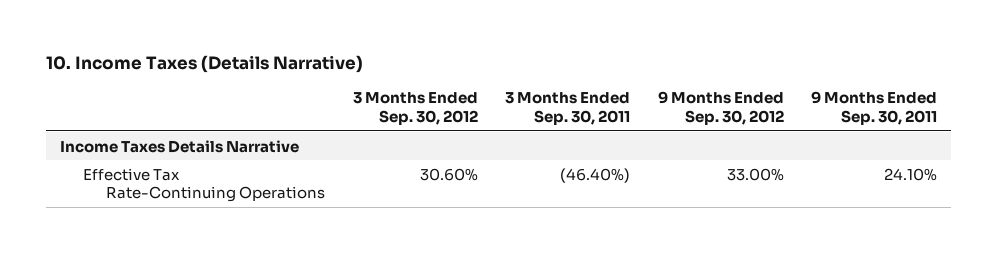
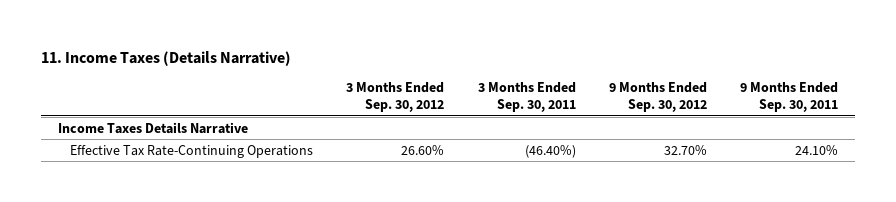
[45,54,363,73] 10. Income Taxes (Details Narrative) -> [41,50,292,66] 11. Income Taxes (Details Narrative)
[419,167,478,181] 30.60% -> [401,144,445,155] 26.60%
[726,167,784,181] 33.00% -> [664,144,708,155] 32.70%

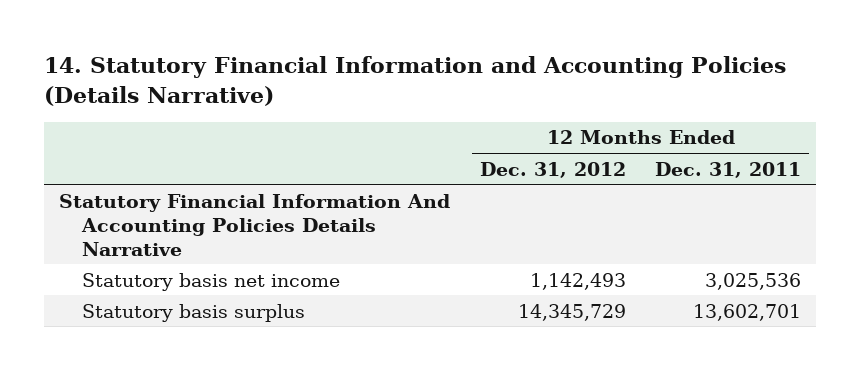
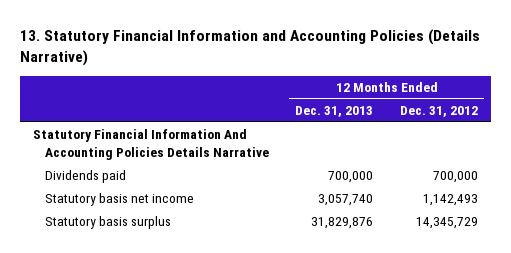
[43,56,786,106] 14. Statutory Financial Information and Accounting Policies (Details Narrative) -> [19,28,480,66] 13. Statutory Financial Information and Accounting Policies (Details Narrative)
[655,161,802,178] Dec. 31, 2011 -> none
none -> [295,106,374,118] Dec. 31, 2013
none -> [45,170,127,184] Dividends paid

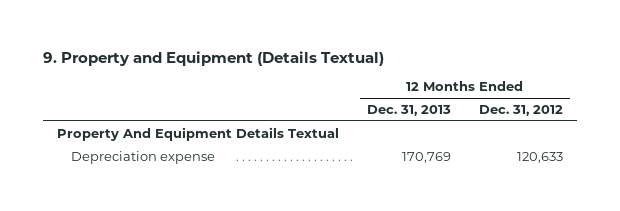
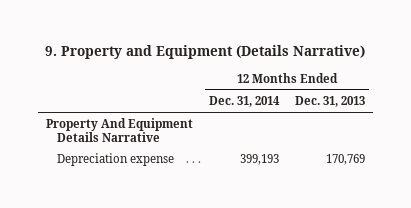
[42,50,384,66] 9. Property and Equipment (Details Textual) -> [45,45,366,60] 9. Property and Equipment (Details Narrative)
[479,105,564,117] Dec. 31, 2012 -> none
none -> [208,96,280,108] Dec. 31, 2014
[56,126,339,141] Property And Equipment Details Textual -> [46,118,194,142] Property And Equipment Details Narrative

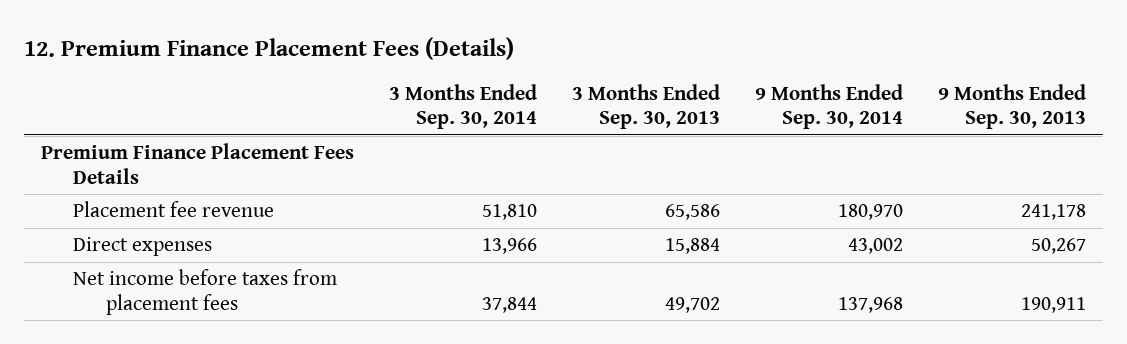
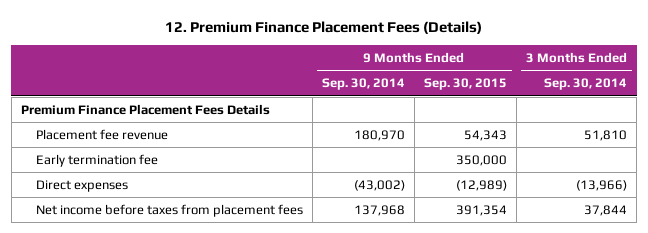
[572,84,721,130] 3 Months Ended Sep. 30, 2013 -> none
[937,84,1086,130] 9 Months Ended Sep. 30, 2013 -> none
none -> [423,78,507,91] Sep. 30, 2015
none -> [35,153,158,167] Early termination fee
[482,238,538,255] 13,966 -> [576,179,628,191] (13,966)
[847,238,903,255] 43,002 -> [353,179,405,191] (43,002)

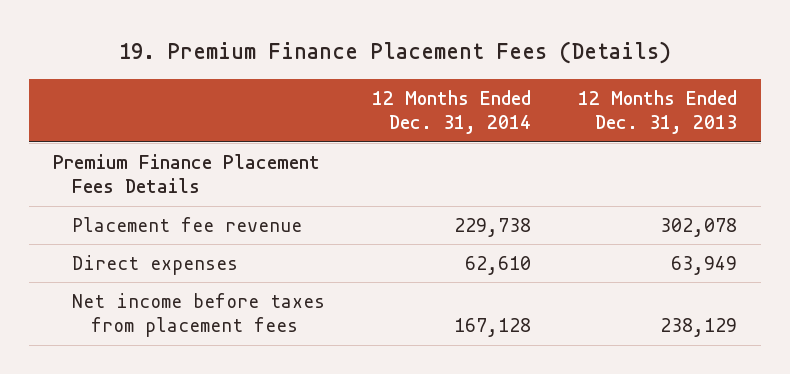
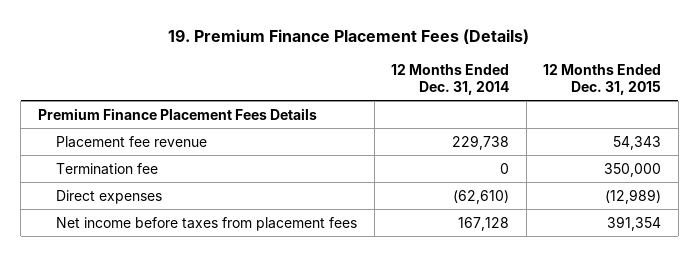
[578,89,738,135] 12 Months Ended Dec. 31, 2013 -> none
none -> [543,64,662,95] 12 Months Ended Dec. 31, 2015
none -> [56,162,159,175] Termination fee
[465,255,532,275] 62,610 -> [453,189,510,204] (62,610)

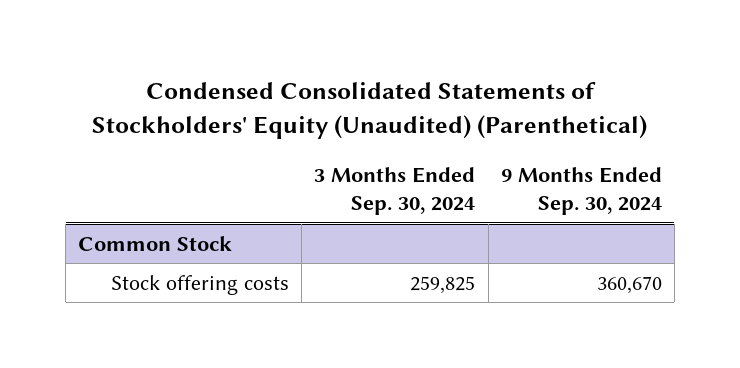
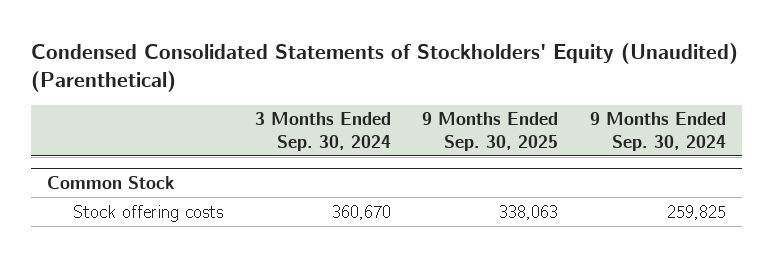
none -> [422,112,559,151] 9 Months Ended Sep. 30, 2025
[410,275,476,294] 259,825 -> [331,204,391,220] 360,670
[596,275,662,294] 360,670 -> [666,204,726,220] 259,825

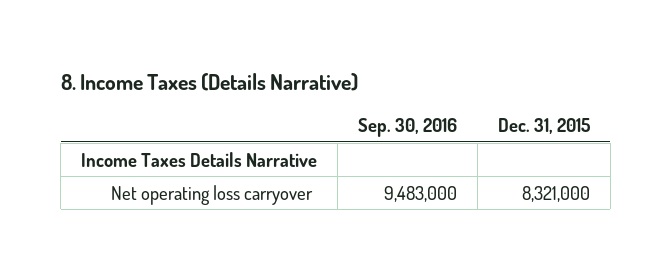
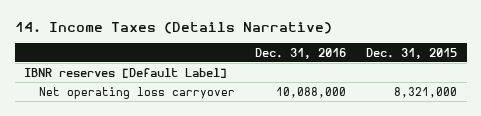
[60,72,358,91] 8. Income Taxes (Details Narrative) -> [14,21,332,34] 14. Income Taxes (Details Narrative)
[357,117,457,137] Sep. 30, 2016 -> none
none -> [254,47,346,59] Dec. 31, 2016
[81,151,318,167] Income Taxes Details Narrative -> [24,67,228,78] IBNR reserves [Default Label]

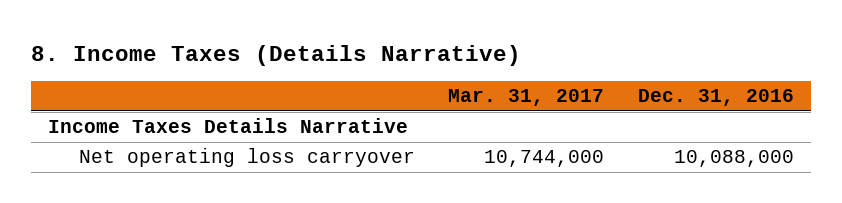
[14,21,332,34] 14. Income Taxes (Details Narrative) -> [30,45,521,67] 8. Income Taxes (Details Narrative)
[365,47,457,59] Dec. 31, 2015 -> none
none -> [448,89,605,107] Mar. 31, 2017
[24,67,228,78] IBNR reserves [Default Label] -> [47,118,408,134] Income Taxes Details Narrative

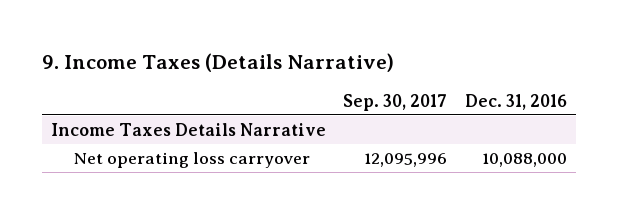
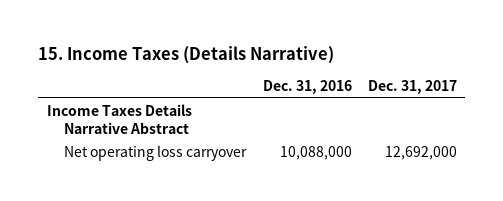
[41,53,394,73] 9. Income Taxes (Details Narrative) -> [38,46,335,65] 15. Income Taxes (Details Narrative)
[343,93,448,111] Sep. 30, 2017 -> none
none -> [367,80,457,95] Dec. 31, 2017
[50,122,326,136] Income Taxes Details Narrative -> [46,103,192,134] Income Taxes Details Narrative Abstract

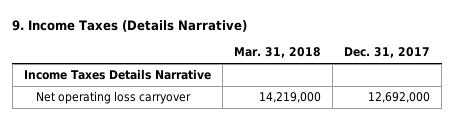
[38,46,335,65] 15. Income Taxes (Details Narrative) -> [12,19,248,32] 9. Income Taxes (Details Narrative)
[262,80,352,95] Dec. 31, 2016 -> none
none -> [234,47,322,59] Mar. 31, 2018
[46,103,192,134] Income Taxes Details Narrative Abstract -> [23,69,211,81] Income Taxes Details Narrative

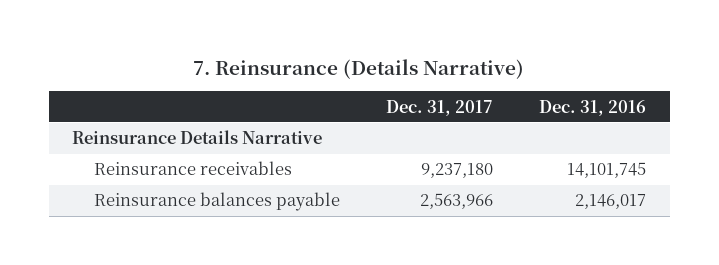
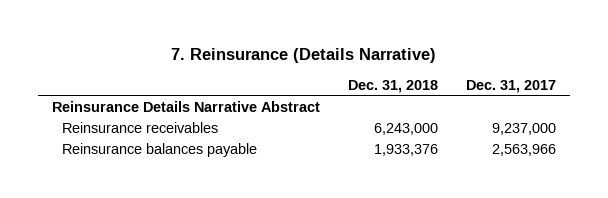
[539,99,647,116] Dec. 31, 2016 -> none
none -> [348,80,439,94] Dec. 31, 2018
[72,130,323,145] Reinsurance Details Narrative -> [52,101,321,113] Reinsurance Details Narrative Abstract
[421,163,494,179] 9,237,180 -> [492,123,557,136] 9,237,000

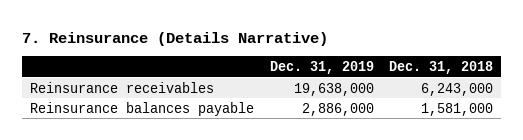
[466,80,557,94] Dec. 31, 2017 -> none
none -> [269,60,374,74] Dec. 31, 2019
[52,101,321,113] Reinsurance Details Narrative Abstract -> none
[374,144,439,157] 1,933,376 -> [421,102,494,116] 1,581,000

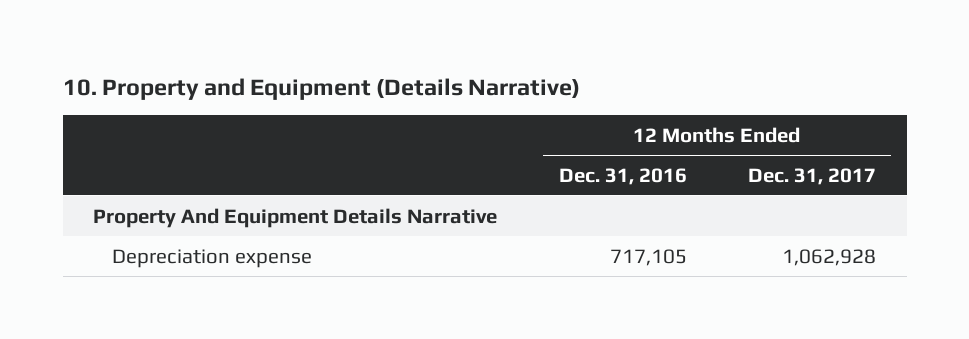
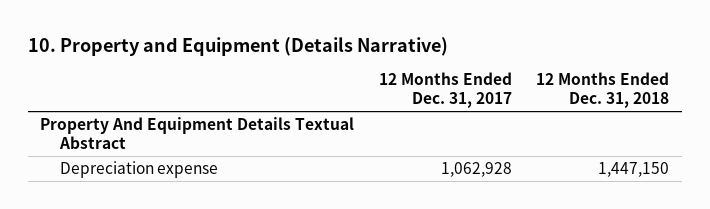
[558,167,687,185] Dec. 31, 2016 -> none
none -> [536,72,670,109] 12 Months Ended Dec. 31, 2018
[93,207,498,228] Property And Equipment Details Narrative -> [40,117,355,150] Property And Equipment Details Textual Abstract

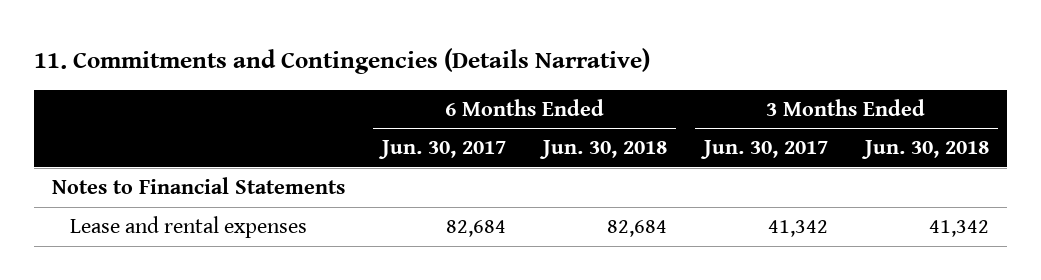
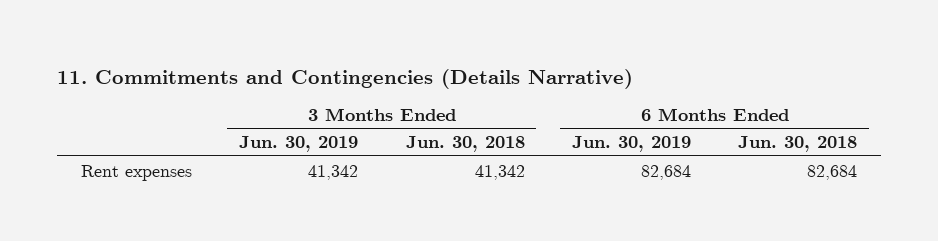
[378,140,507,160] Jun. 30, 2017 -> none
[699,140,828,160] Jun. 30, 2017 -> none
none -> [239,135,359,152] Jun. 30, 2019
none -> [572,135,692,152] Jun. 30, 2019
[52,177,346,195] Notes to Financial Statements -> none
[69,216,307,239] Lease and rental expenses -> [80,164,192,181] Rent expenses

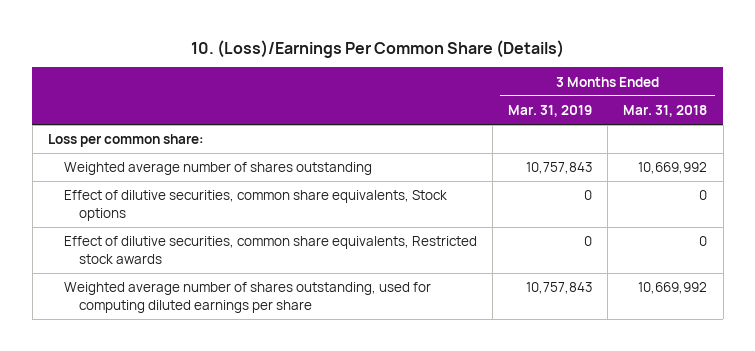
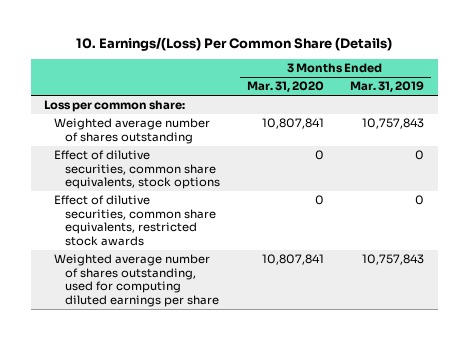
[190,39,564,58] 10. (Loss)/Earnings Per Common Share (Details) -> [76,37,393,52] 10. Earnings/(Loss) Per Common Share (Details)
[623,105,708,118] Mar. 31, 2018 -> none
none -> [246,81,324,93] Mar. 31, 2020
[63,190,447,221] Effect of dilutive securities, common share equivalents, Stock options -> [54,150,220,190] Effect of dilutive securities, common share equivalents, stock options
[63,236,477,264] Effect of dilutive securities, common share equivalents, Restricted stock awards -> [54,195,216,246] Effect of dilutive securities, common share equivalents, restricted stock awards

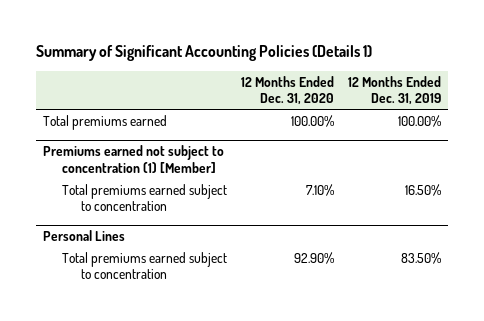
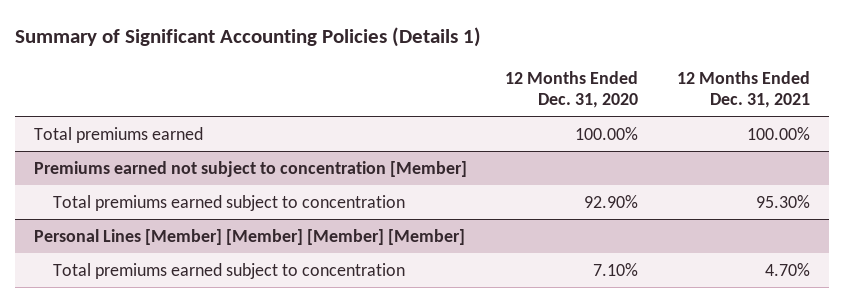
[347,75,441,106] 12 Months Ended Dec. 31, 2019 -> none
none -> [676,70,810,109] 12 Months Ended Dec. 31, 2021
[62,183,228,212] Total premiums earned subject to concentration -> none
[43,230,126,242] Personal Lines -> none
[43,145,225,173] Premiums earned not subject to concentration (1) [Member] -> [33,160,467,177] Premiums earned not subject to concentration [Member]
none -> [33,228,465,245] Personal Lines [Member] [Member] [Member] [Member]
none -> [53,262,406,279] Total premiums earned subject to concentration

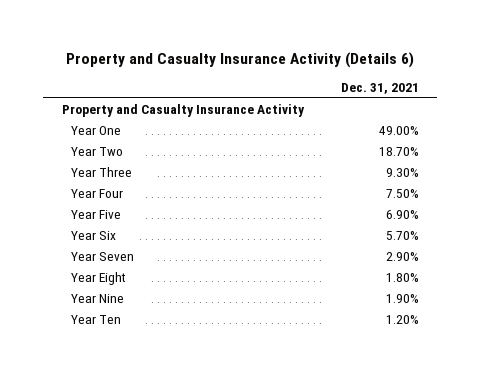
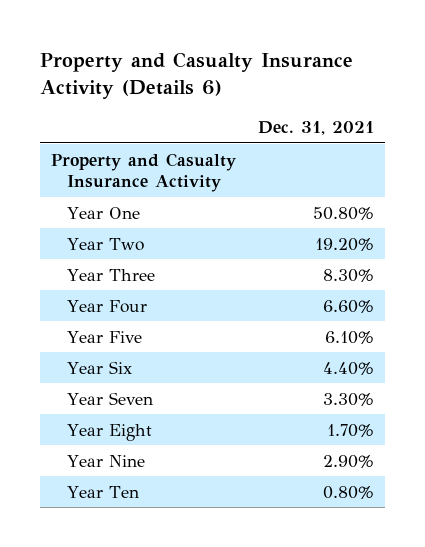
[378,126,419,136] 49.00% -> [312,206,374,220] 50.80%
[378,147,419,157] 18.70% -> [314,237,374,251] 19.20%
[385,168,419,178] 9.30% -> [322,268,374,282] 8.30%
[385,189,419,199] 7.50% -> [322,299,374,313] 6.60%
[385,210,419,220] 6.90% -> [324,330,374,344] 6.10%
[385,231,419,241] 5.70% -> [322,361,374,375] 4.40%
[385,252,419,262] 2.90% -> [322,392,374,406] 3.30%
[385,273,419,283] 1.80% -> [326,423,374,437] 1.70%
[385,294,419,304] 1.90% -> [322,454,374,468] 2.90%
[385,315,419,325] 1.20% -> [322,485,374,499] 0.80%

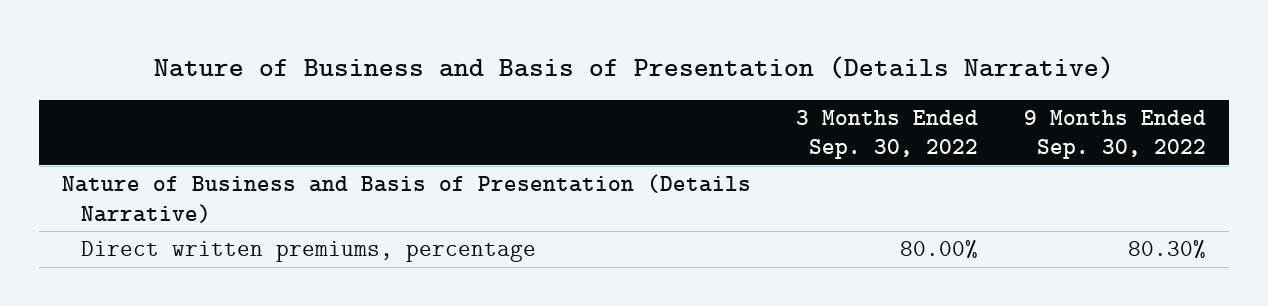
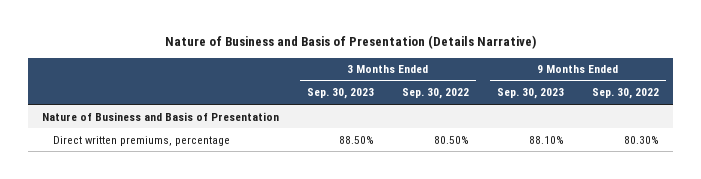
none -> [307,88,375,100] Sep. 30, 2023
none -> [496,88,564,100] Sep. 30, 2023
[61,174,751,223] Nature of Business and Basis of Presentation (Details Narrative) -> [42,111,280,121] Nature of Business and Basis of Presentation
[900,240,979,260] 80.00% -> [434,135,470,144] 80.50%

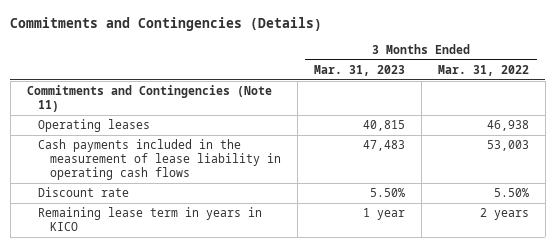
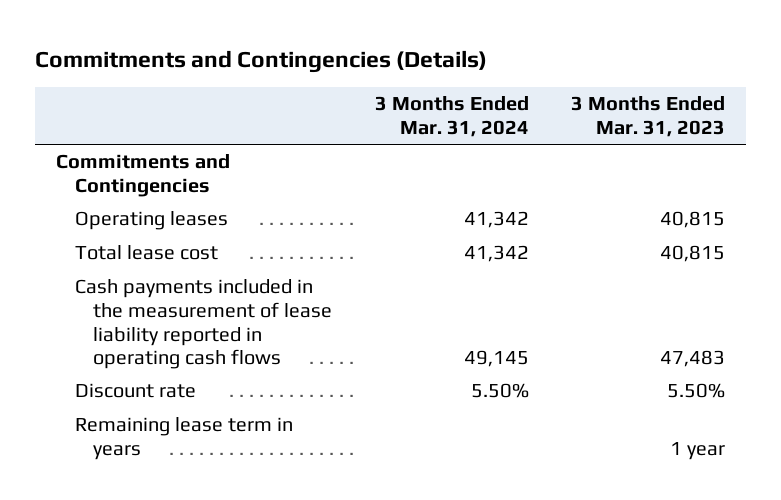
[437,64,529,76] Mar. 31, 2022 -> none
none -> [374,96,529,137] 3 Months Ended Mar. 31, 2024
[26,85,272,113] Commitments and Contingencies (Note 11) -> [56,154,231,198] Commitments and Contingencies
none -> [74,245,218,261] Total lease cost
[38,139,281,180] Cash payments included in the measurement of lease liability in operating cash flows -> [74,279,333,370] Cash payments included in the measurement of lease liability reported in operating cash flows
[38,207,263,232] Remaining lease term in years in KICO -> [74,417,293,461] Remaining lease term in years

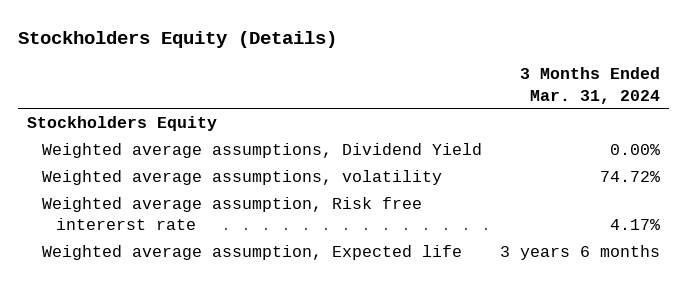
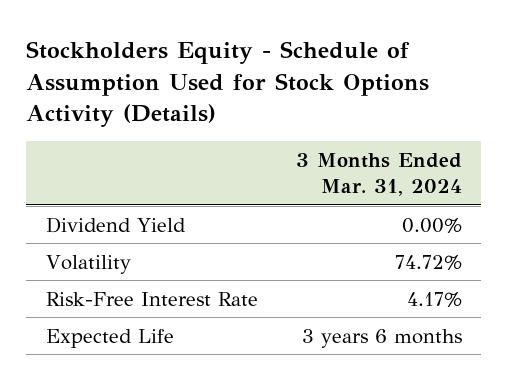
[18,30,338,48] Stockholders Equity (Details) -> [26,40,430,128] Stockholders Equity - Schedule of Assumption Used for Stock Options Activity (Details)
[27,115,218,131] Stockholders Equity -> none
[41,142,482,158] Weighted average assumptions, Dividend Yield -> [45,216,186,233] Dividend Yield
[41,169,442,185] Weighted average assumptions, volatility -> [45,254,131,274] Volatility
[41,196,422,231] Weighted average assumption, Risk free intererst rate -> [45,291,258,306] Risk-Free Interest Rate
[41,244,462,260] Weighted average assumption, Expected life -> [45,328,174,348] Expected Life

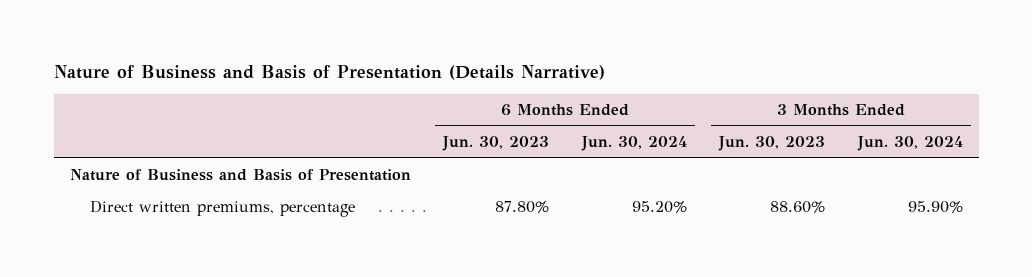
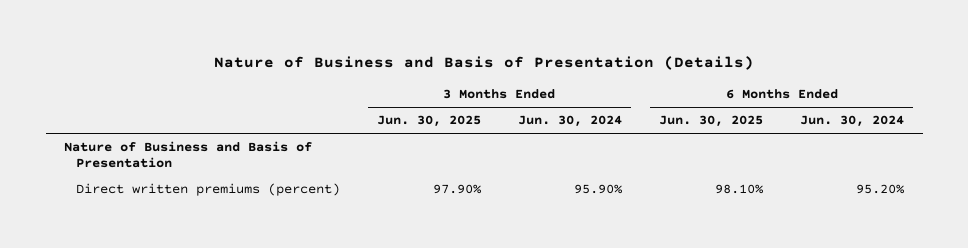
[53,65,605,81] Nature of Business and Basis of Presentation (Details Narrative) -> [214,56,755,71] Nature of Business and Basis of Presentation (Details)
[442,136,550,152] Jun. 30, 2023 -> none
[718,136,826,152] Jun. 30, 2023 -> none
none -> [376,115,481,128] Jun. 30, 2025
none -> [659,115,764,128] Jun. 30, 2025
[90,200,356,218] Direct written premiums, percentage -> [75,183,340,197] Direct written premiums (percent)

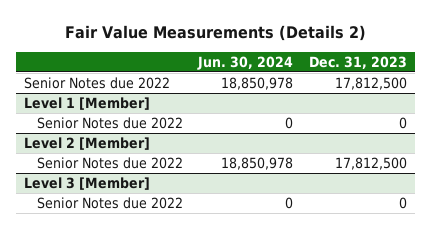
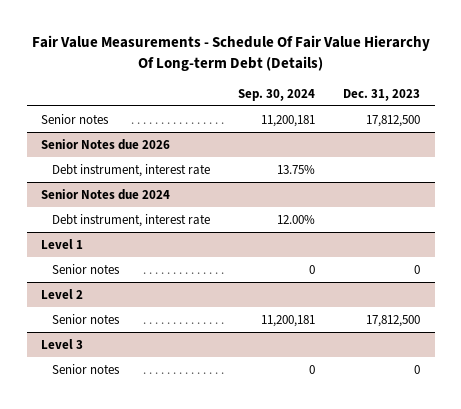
[65,24,367,41] Fair Value Measurements (Details 2) -> [31,35,430,71] Fair Value Measurements - Schedule Of Fair Value Hierarchy Of Long-term Debt (Details)
[197,55,294,70] Jun. 30, 2024 -> none
none -> [238,88,316,101] Sep. 30, 2024
[23,77,170,90] Senior Notes due 2022 -> [40,113,109,124] Senior notes
none -> [40,138,170,150] Senior Notes due 2026
none -> [51,163,210,177] Debt instrument, interest rate
none -> [40,188,170,200] Senior Notes due 2024
none -> [51,213,210,227] Debt instrument, interest rate
[23,97,150,111] Level 1 [Member] -> [40,238,83,249] Level 1
[37,117,184,130] Senior Notes due 2022 -> [51,263,120,274] Senior notes
[23,137,150,151] Level 2 [Member] -> [40,288,83,299] Level 2
[37,157,184,170] Senior Notes due 2022 -> [51,313,120,324] Senior notes
[23,177,150,191] Level 3 [Member] -> [40,338,83,349] Level 3
[37,197,184,210] Senior Notes due 2022 -> [51,363,120,374] Senior notes

